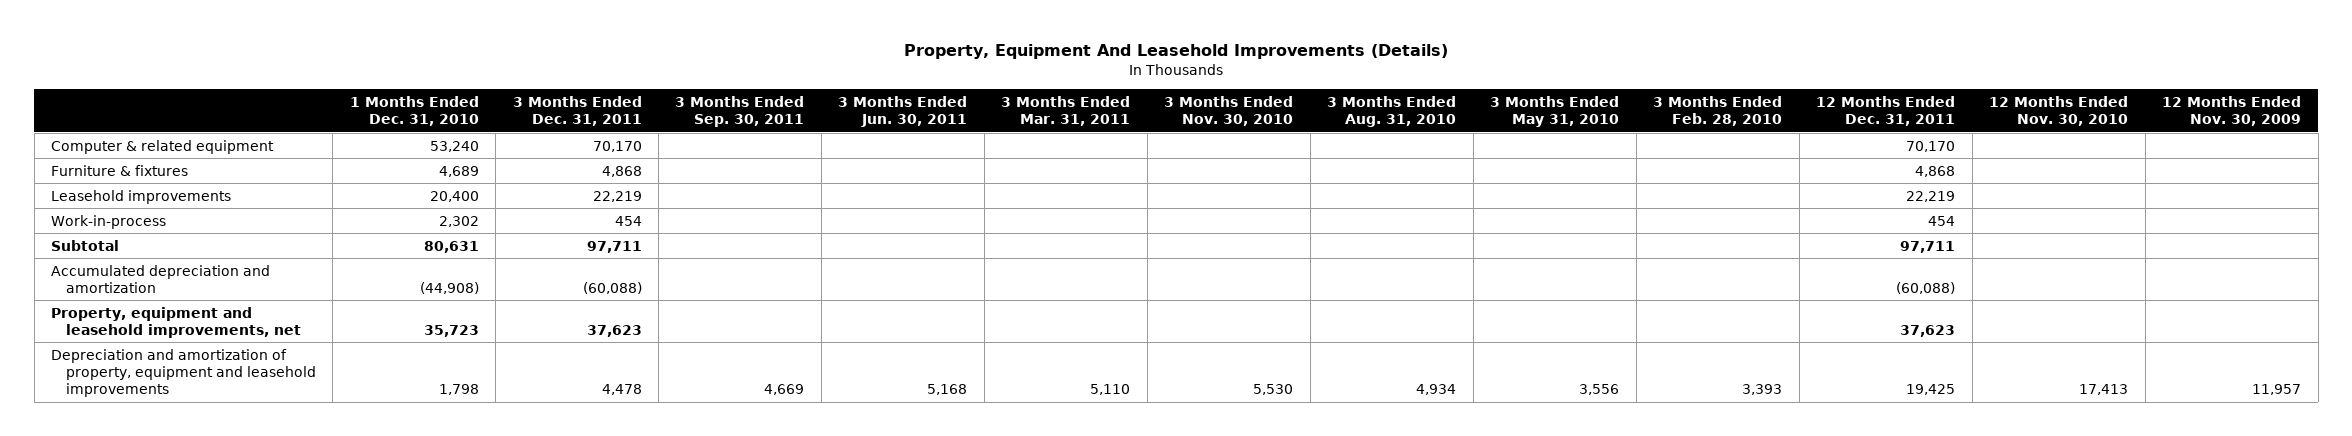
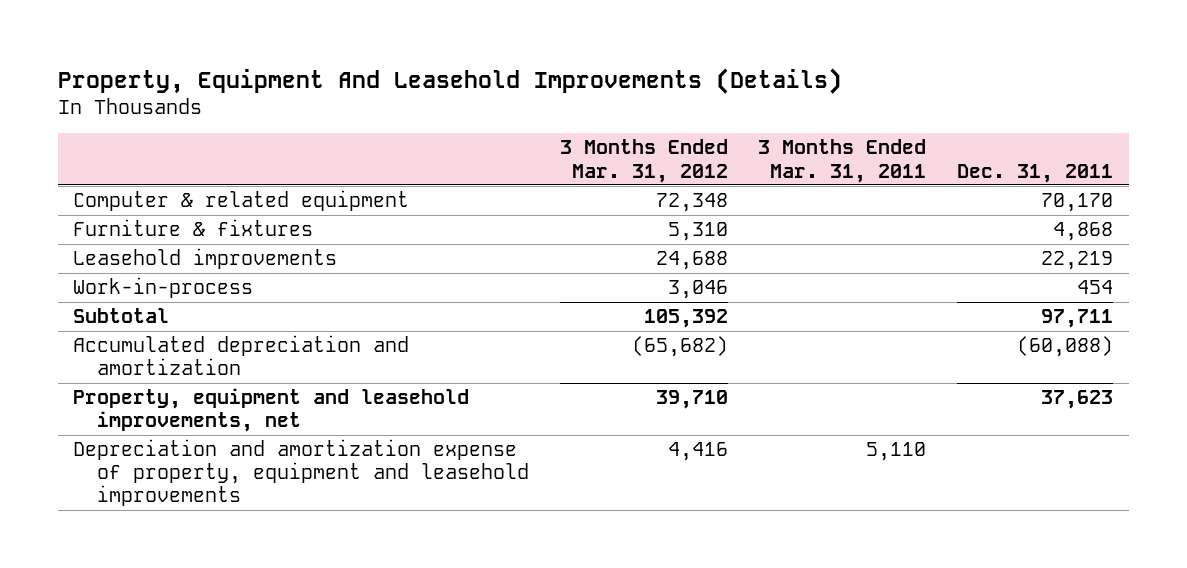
[349,96,479,127] 1 Months Ended Dec. 31, 2010 -> none
[512,96,642,127] 3 Months Ended Dec. 31, 2011 -> none
[675,96,805,128] 3 Months Ended Sep. 30, 2011 -> none
[838,96,968,128] 3 Months Ended Jun. 30, 2011 -> none
[1164,96,1294,127] 3 Months Ended Nov. 30, 2010 -> none
[1327,96,1457,128] 3 Months Ended Aug. 31, 2010 -> none
[1490,96,1620,128] 3 Months Ended May 31, 2010 -> none
[1653,96,1783,127] 3 Months Ended Feb. 28, 2010 -> none
[1816,96,1956,127] 12 Months Ended Dec. 31, 2011 -> none
[1989,96,2129,127] 12 Months Ended Nov. 30, 2010 -> none
[2162,96,2302,127] 12 Months Ended Nov. 30, 2009 -> none
none -> [559,139,728,183] 3 Months Ended Mar. 31, 2012
none -> [957,163,1114,183] Dec. 31, 2011
[51,348,316,398] Depreciation and amortization of property, equipment and leasehold improvements -> [73,439,529,507] Depreciation and amortization expense of property, equipment and leasehold improvements

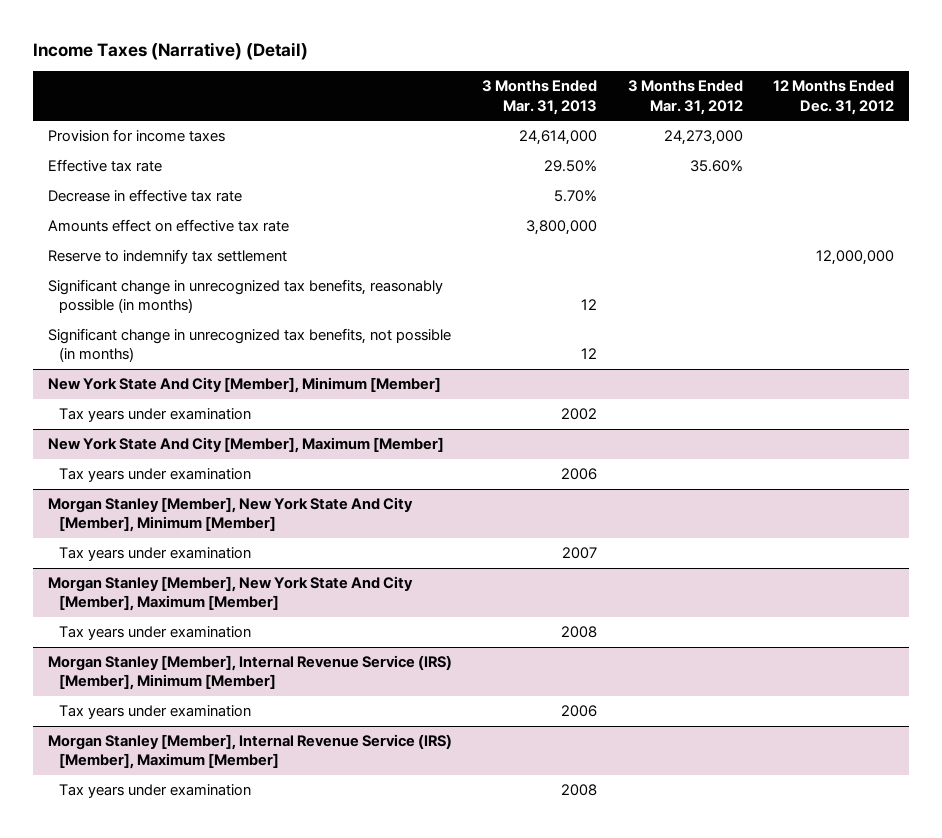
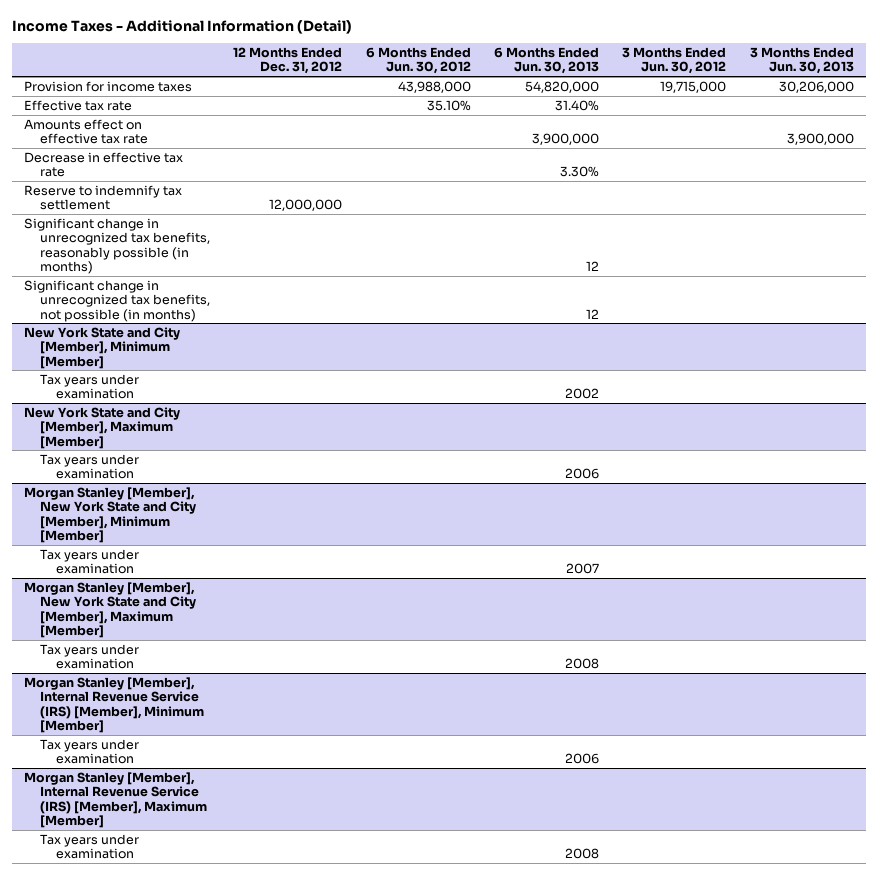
[32,42,308,61] Income Taxes (Narrative) (Detail) -> [11,19,352,34] Income Taxes - Additional Information (Detail)
[482,80,598,115] 3 Months Ended Mar. 31, 2013 -> none
[627,80,743,115] 3 Months Ended Mar. 31, 2012 -> none
none -> [365,47,471,75] 6 Months Ended Jun. 30, 2012
none -> [494,47,600,75] 6 Months Ended Jun. 30, 2013
none -> [622,47,727,75] 3 Months Ended Jun. 30, 2012
none -> [749,47,854,75] 3 Months Ended Jun. 30, 2013
[48,189,243,203] Decrease in effective tax rate -> [23,151,183,178] Decrease in effective tax rate
[48,377,442,394] New York State And City [Member], Minimum [Member] -> [23,326,180,369] New York State and City [Member], Minimum [Member]
[48,437,445,454] New York State And City [Member], Maximum [Member] -> [23,406,180,449] New York State and City [Member], Maximum [Member]
[48,497,414,533] Morgan Stanley [Member], New York State And City [Member], Minimum [Member] -> [23,486,196,543] Morgan Stanley [Member], New York State and City [Member], Minimum [Member]
[48,576,414,612] Morgan Stanley [Member], New York State And City [Member], Maximum [Member] -> [23,581,196,638] Morgan Stanley [Member], New York State and City [Member], Maximum [Member]

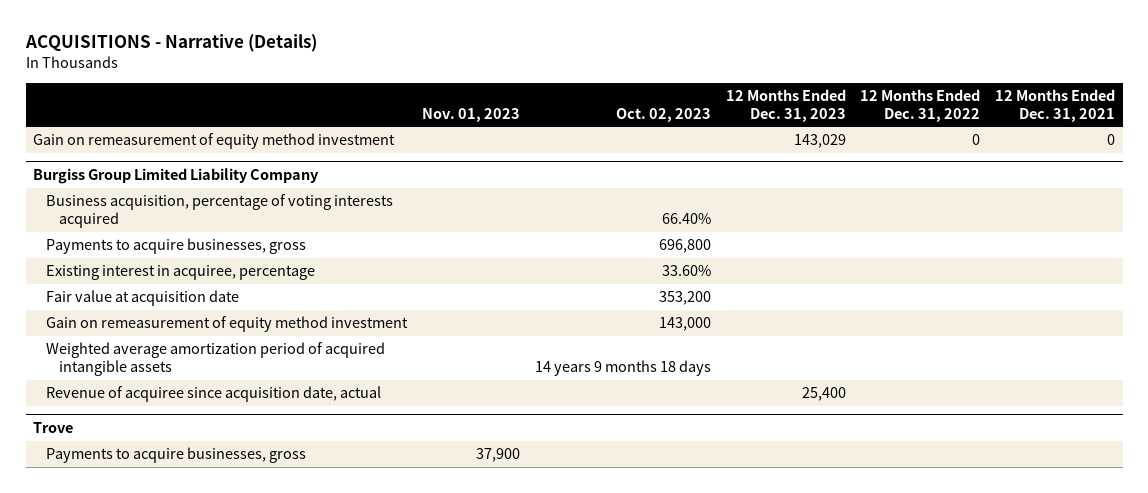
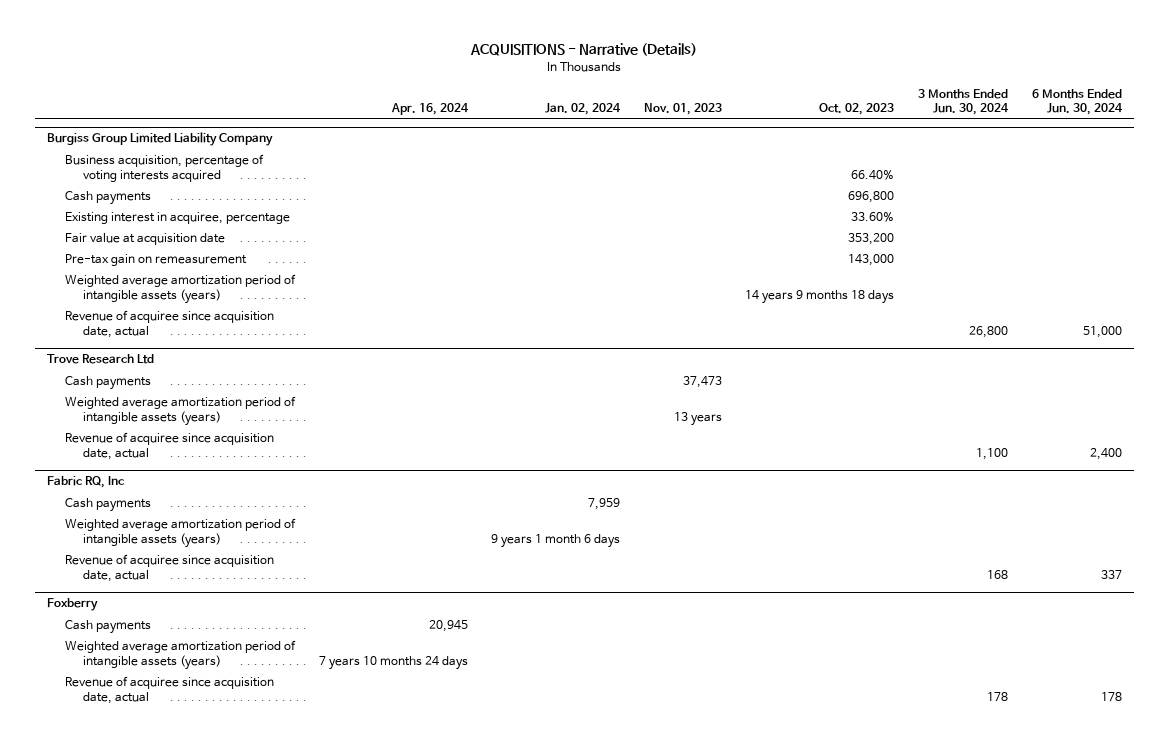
[725,89,846,122] 12 Months Ended Dec. 31, 2023 -> none
[860,89,981,122] 12 Months Ended Dec. 31, 2022 -> none
[995,89,1116,122] 12 Months Ended Dec. 31, 2021 -> none
none -> [390,103,469,116] Apr. 16, 2024
none -> [545,103,622,116] Jan. 02, 2024
none -> [918,88,1010,116] 3 Months Ended Jun. 30, 2024
none -> [1031,88,1123,116] 6 Months Ended Jun. 30, 2024
[33,133,396,150] Gain on remeasurement of equity method investment -> none
[46,238,307,255] Payments to acquire businesses, gross -> [64,191,151,206] Cash payments
[46,316,409,333] Gain on remeasurement of equity method investment -> [64,254,247,267] Pre-tax gain on remeasurement
[46,342,386,377] Weighted average amortization period of acquired intangible assets -> [64,274,296,304] Weighted average amortization period of intangible assets (years)
[46,447,307,464] Payments to acquire businesses, gross -> none
[33,422,74,434] Trove -> [47,354,155,365] Trove Research Ltd
none -> [64,376,151,391] Cash payments
none -> [64,396,296,426] Weighted average amortization period of intangible assets (years)
none -> [64,432,274,460] Revenue of acquiree since acquisition date, actual
none -> [47,476,125,489] Fabric RQ, Inc
none -> [64,498,151,513] Cash payments
none -> [64,518,296,548] Weighted average amortization period of intangible assets (years)
none -> [64,554,274,582] Revenue of acquiree since acquisition date, actual
none -> [47,598,99,612] Foxberry
none -> [64,620,151,635] Cash payments
none -> [64,640,296,670] Weighted average amortization period of intangible assets (years)
none -> [64,676,274,704] Revenue of acquiree since acquisition date, actual

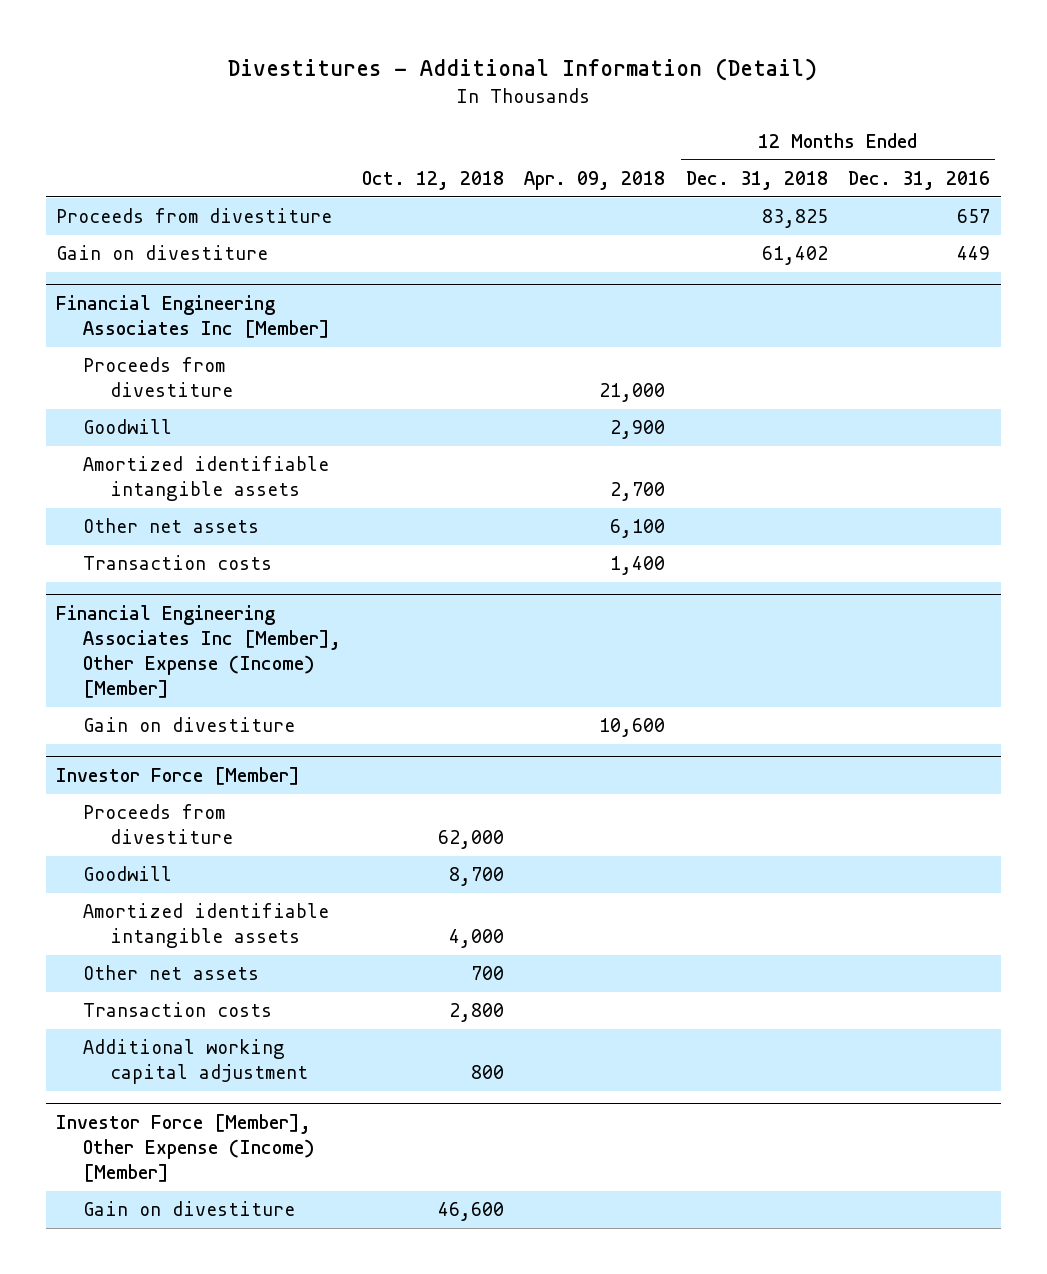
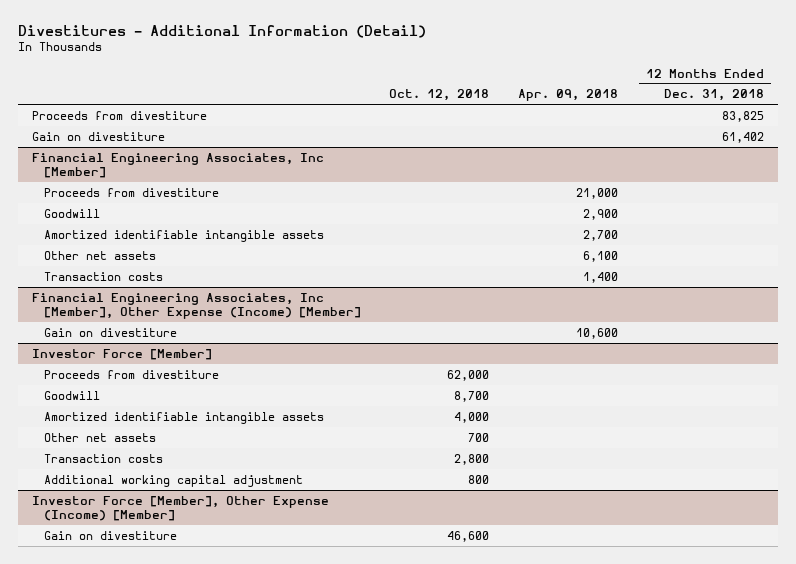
[848,170,991,190] Dec. 31, 2016 -> none
[56,294,331,338] Financial Engineering Associates Inc [Member] -> [31,152,324,179] Financial Engineering Associates, Inc [Member]
[56,604,342,699] Financial Engineering Associates Inc [Member], Other Expense (Income) [Member] -> [31,292,361,320] Financial Engineering Associates, Inc [Member], Other Expense (Income) [Member]

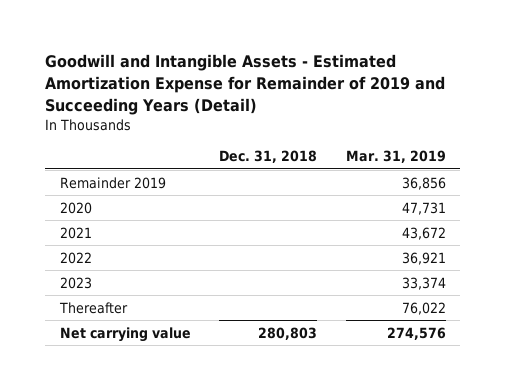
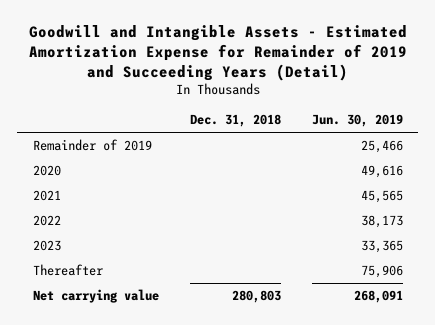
[345,150,446,164] Mar. 31, 2019 -> none
none -> [311,114,403,128] Jun. 30, 2019
[59,176,166,189] Remainder 2019 -> [32,139,152,152] Remainder of 2019

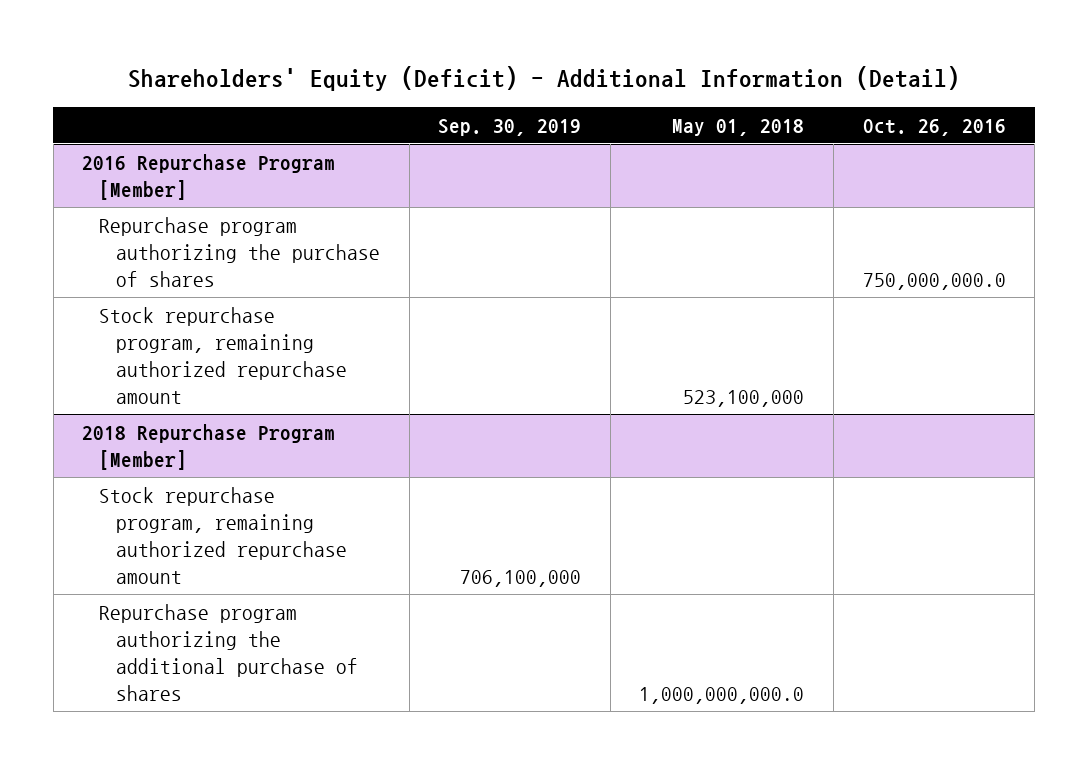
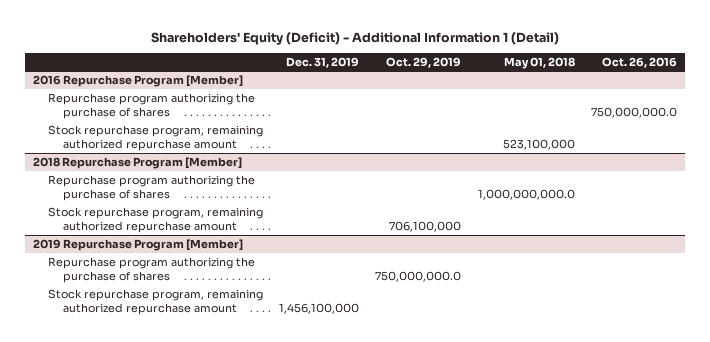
[128,65,961,91] Shareholders' Equity (Deficit) - Additional Information (Detail) -> [150,31,559,45] Shareholders' Equity (Deficit) - Additional Information 1 (Detail)
[438,118,582,136] Sep. 30, 2019 -> none
none -> [286,56,360,68] Dec. 31, 2019
none -> [386,56,462,68] Oct. 29, 2019
none -> [47,174,255,202] Repurchase program authorizing the purchase of shares
[99,603,358,702] Repurchase program authorizing the additional purchase of shares -> none
none -> [32,238,243,251] 2019 Repurchase Program [Member]
none -> [47,256,255,284] Repurchase program authorizing the purchase of shares
none -> [47,288,263,316] Stock repurchase program, remaining authorized repurchase amount

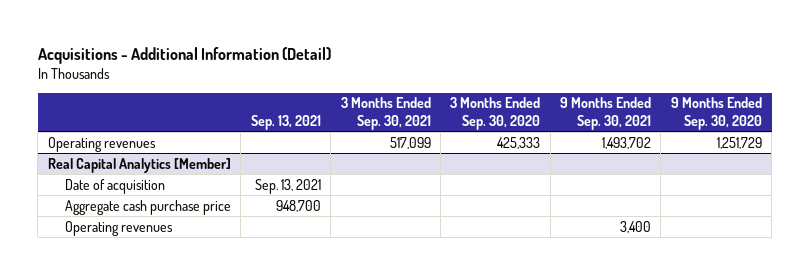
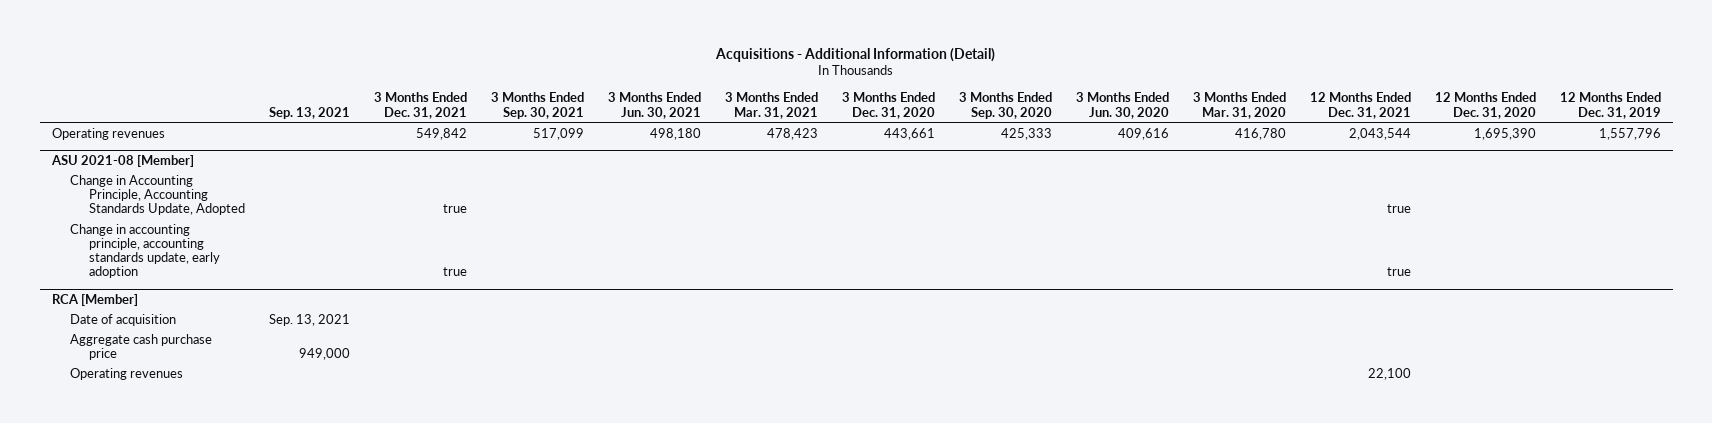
[559,97,651,130] 9 Months Ended Sep. 30, 2021 -> none
[670,97,762,130] 9 Months Ended Sep. 30, 2020 -> none
none -> [374,92,468,119] 3 Months Ended Dec. 31, 2021
none -> [608,92,702,119] 3 Months Ended Jun. 30, 2021
none -> [725,92,819,119] 3 Months Ended Mar. 31, 2021
none -> [841,92,935,119] 3 Months Ended Dec. 31, 2020
none -> [1075,92,1169,119] 3 Months Ended Jun. 30, 2020
none -> [1192,92,1286,119] 3 Months Ended Mar. 31, 2020
none -> [1309,92,1411,119] 12 Months Ended Dec. 31, 2021
none -> [1434,92,1536,119] 12 Months Ended Dec. 31, 2020
none -> [1559,92,1661,119] 12 Months Ended Dec. 31, 2019
none -> [50,154,194,167] ASU 2021-08 [Member]
none -> [70,174,246,216] Change in Accounting Principle, Accounting Standards Update, Adopted
none -> [70,223,221,279] Change in accounting principle, accounting standards update, early adoption
[47,157,231,173] Real Capital Analytics [Member] -> [51,293,138,306] RCA [Member]
[275,199,321,212] 948,700 -> [299,347,351,360] 949,000

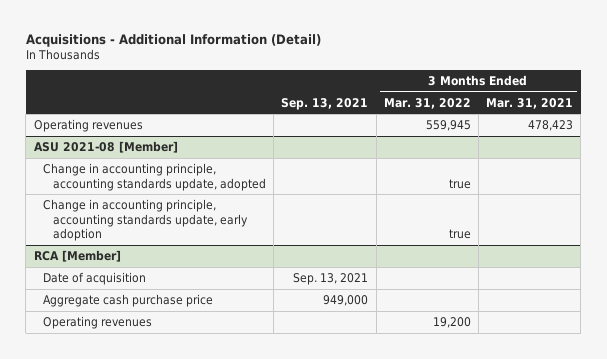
[374,92,468,119] 3 Months Ended Dec. 31, 2021 -> none
[491,92,585,119] 3 Months Ended Sep. 30, 2021 -> none
[608,92,702,119] 3 Months Ended Jun. 30, 2021 -> none
[841,92,935,119] 3 Months Ended Dec. 31, 2020 -> none
[958,92,1052,119] 3 Months Ended Sep. 30, 2020 -> none
[1075,92,1169,119] 3 Months Ended Jun. 30, 2020 -> none
[1192,92,1286,119] 3 Months Ended Mar. 31, 2020 -> none
[1309,92,1411,119] 12 Months Ended Dec. 31, 2021 -> none
[1434,92,1536,119] 12 Months Ended Dec. 31, 2020 -> none
[1559,92,1661,119] 12 Months Ended Dec. 31, 2019 -> none
none -> [383,97,471,109] Mar. 31, 2022
[70,174,246,216] Change in Accounting Principle, Accounting Standards Update, Adopted -> [43,162,267,191] Change in accounting principle, accounting standards update, adopted

